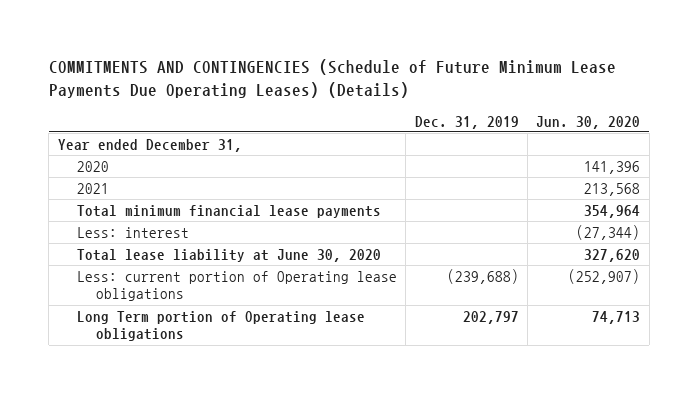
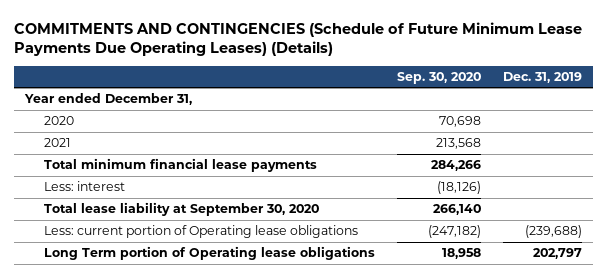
[536,115,641,129] Jun. 30, 2020 -> none
none -> [397,71,482,84] Sep. 30, 2020
[77,248,382,262] Total lease liability at June 30, 2020 -> [44,202,320,217] Total lease liability at September 30, 2020

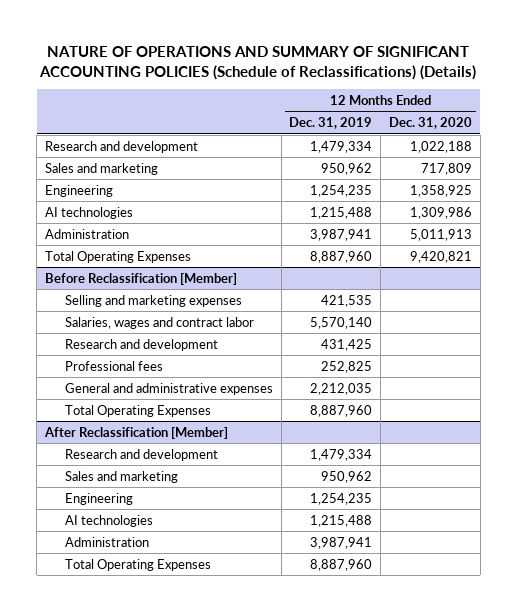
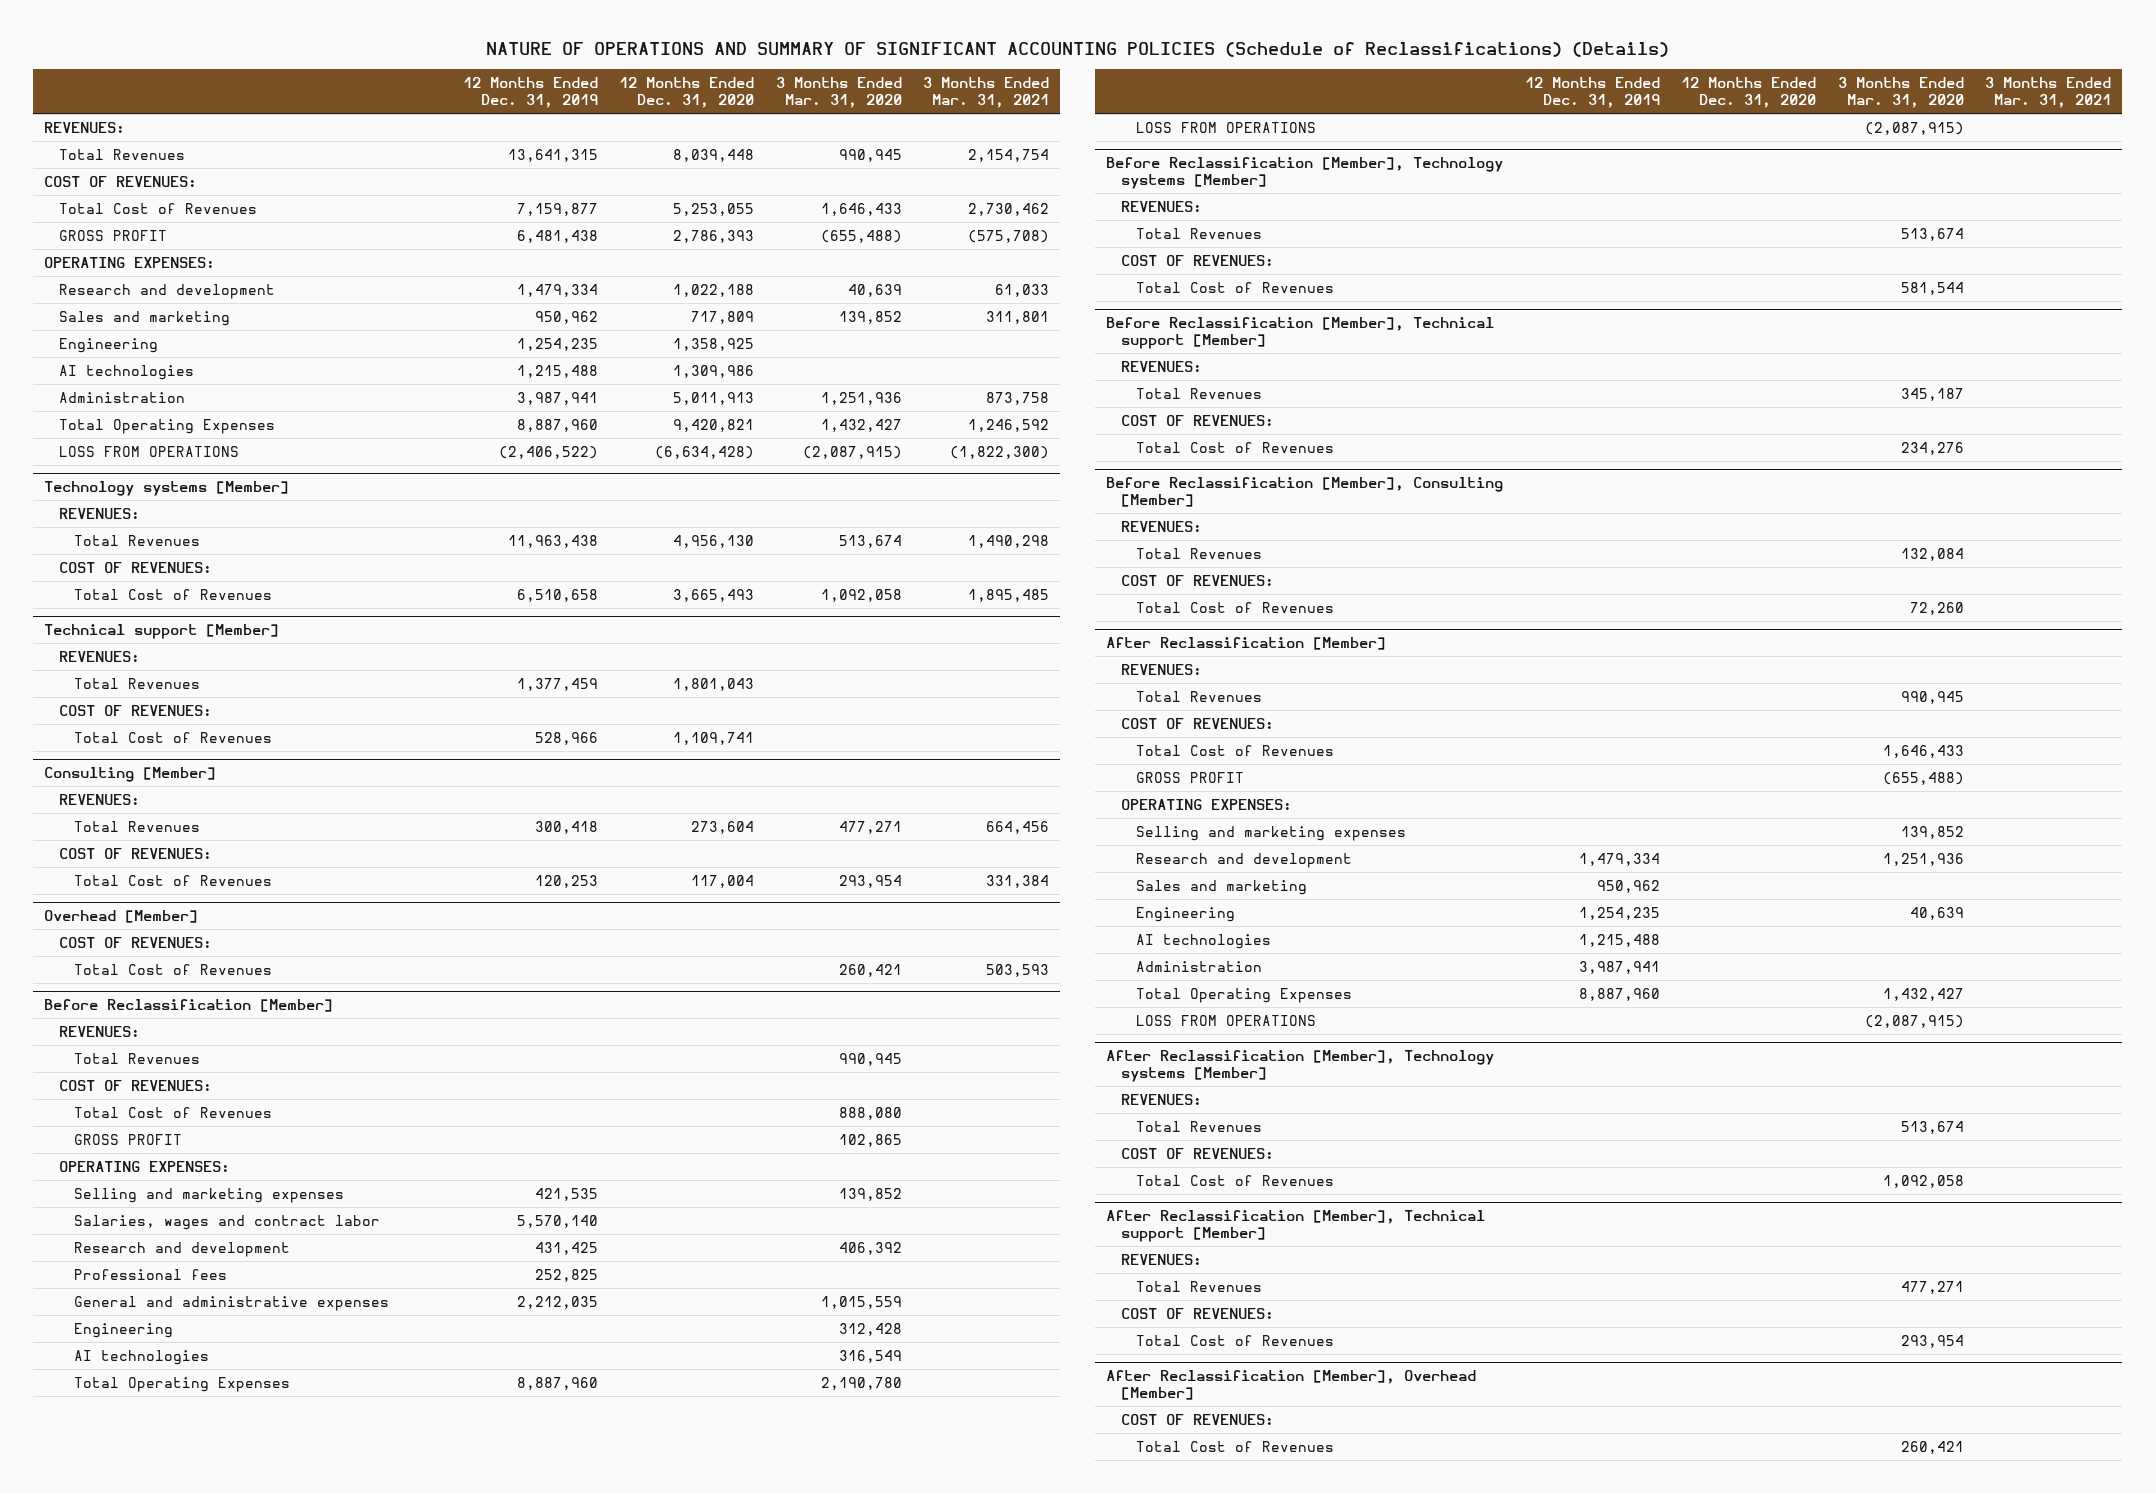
none -> [775,77,902,109] 3 Months Ended Mar. 31, 2020
none -> [923,77,1050,109] 3 Months Ended Mar. 31, 2021
none -> [44,121,126,133] REVENUES:
none -> [59,148,186,160] Total Revenues
none -> [44,175,198,187] COST OF REVENUES:
none -> [59,202,258,214] Total Cost of Revenues
none -> [59,229,168,241] GROSS PROFIT
none -> [44,256,216,268] OPERATING EXPENSES:
none -> [59,445,240,457] LOSS FROM OPERATIONS
none -> [44,481,290,497] Technology systems [Member]
none -> [59,507,141,519] REVENUES:
none -> [74,534,201,546] Total Revenues
none -> [59,561,213,573] COST OF REVENUES:
none -> [74,588,273,600] Total Cost of Revenues
none -> [44,624,280,640] Technical support [Member]
none -> [59,650,141,662] REVENUES:
none -> [74,677,201,689] Total Revenues
none -> [59,704,213,716] COST OF REVENUES:
none -> [74,731,273,743] Total Cost of Revenues
none -> [44,767,217,783] Consulting [Member]
none -> [59,793,141,805] REVENUES:
none -> [74,820,201,832] Total Revenues
none -> [59,847,213,859] COST OF REVENUES:
none -> [74,874,273,886] Total Cost of Revenues
none -> [44,910,199,924] Overhead [Member]
none -> [59,936,213,948] COST OF REVENUES:
none -> [74,963,273,975] Total Cost of Revenues
none -> [59,1025,141,1037] REVENUES:
none -> [74,1052,201,1064] Total Revenues
none -> [59,1079,213,1091] COST OF REVENUES:
none -> [74,1106,273,1118] Total Cost of Revenues
none -> [74,1133,183,1145] GROSS PROFIT
none -> [59,1160,231,1172] OPERATING EXPENSES:
none -> [74,1322,174,1338] Engineering
none -> [74,1349,210,1365] AI technologies
none -> [1136,121,1317,133] LOSS FROM OPERATIONS
none -> [1106,157,1504,190] Before Reclassification [Member], Technology systems [Member]
none -> [1121,200,1203,212] REVENUES:
none -> [1136,227,1263,239] Total Revenues
none -> [1121,254,1275,266] COST OF REVENUES:
none -> [1136,281,1335,293] Total Cost of Revenues
none -> [1106,317,1495,350] Before Reclassification [Member], Technical support [Member]
none -> [1121,360,1203,372] REVENUES:
none -> [1136,387,1263,399] Total Revenues
none -> [1121,414,1275,426] COST OF REVENUES:
none -> [1136,441,1335,453] Total Cost of Revenues
none -> [1106,477,1504,508] Before Reclassification [Member], Consulting [Member]
none -> [1121,520,1203,532] REVENUES:
none -> [1136,547,1263,559] Total Revenues
none -> [1121,574,1275,586] COST OF REVENUES:
none -> [1136,601,1335,613] Total Cost of Revenues
none -> [1121,663,1203,675] REVENUES:
none -> [1136,690,1263,702] Total Revenues
none -> [1121,717,1275,729] COST OF REVENUES:
none -> [1136,744,1335,756] Total Cost of Revenues
none -> [1136,771,1245,783] GROSS PROFIT
none -> [1121,798,1293,810] OPERATING EXPENSES:
none -> [1136,825,1407,841] Selling and marketing expenses
none -> [1136,1014,1317,1026] LOSS FROM OPERATIONS
none -> [1106,1050,1495,1083] After Reclassification [Member], Technology systems [Member]
none -> [1121,1093,1203,1105] REVENUES:
none -> [1136,1120,1263,1132] Total Revenues
none -> [1121,1147,1275,1159] COST OF REVENUES:
none -> [1136,1174,1335,1186] Total Cost of Revenues
none -> [1106,1210,1486,1243] After Reclassification [Member], Technical support [Member]
none -> [1121,1253,1203,1265] REVENUES:
none -> [1136,1280,1263,1292] Total Revenues
none -> [1121,1307,1275,1319] COST OF REVENUES:
none -> [1136,1334,1335,1346] Total Cost of Revenues
none -> [1106,1370,1477,1401] After Reclassification [Member], Overhead [Member]
none -> [1121,1413,1275,1425] COST OF REVENUES:
none -> [1136,1440,1335,1452] Total Cost of Revenues

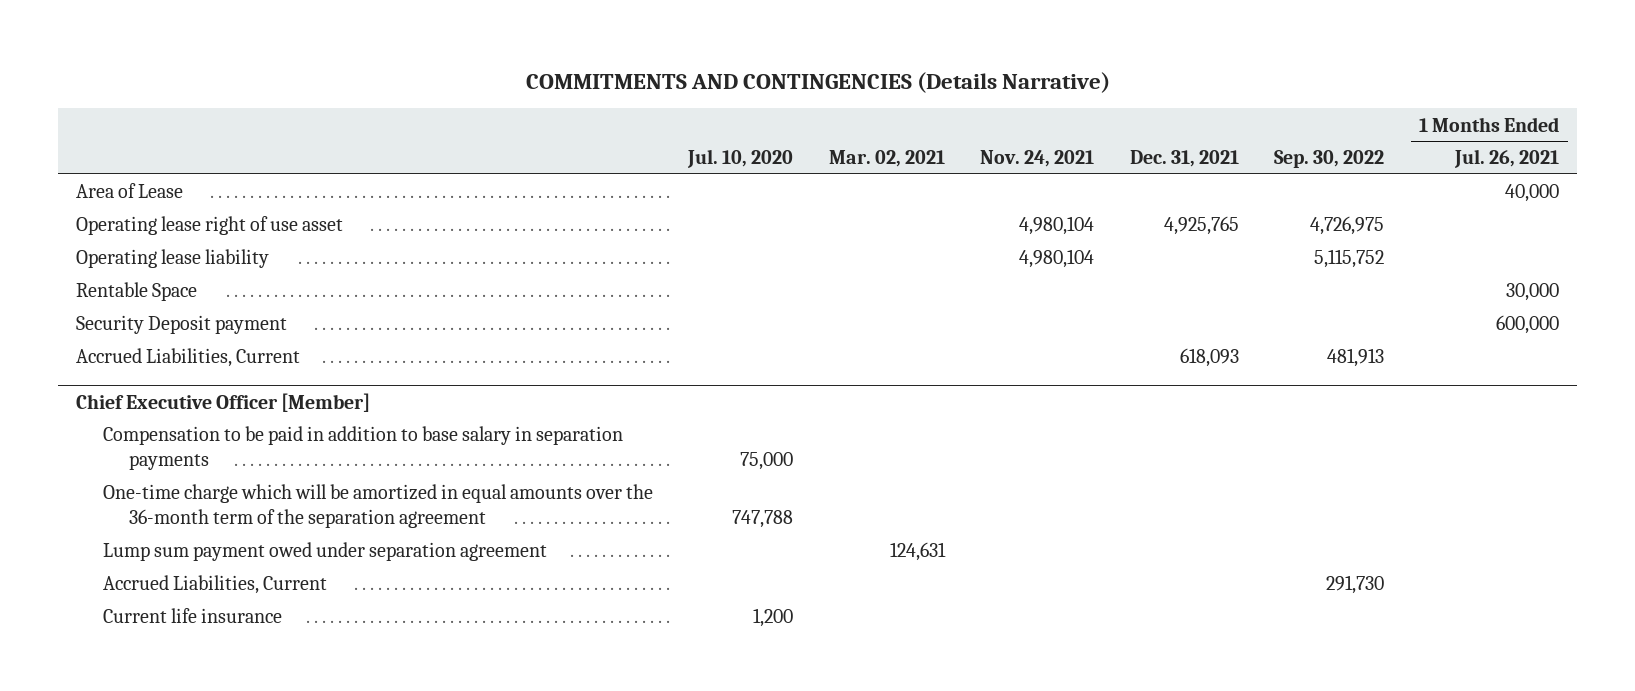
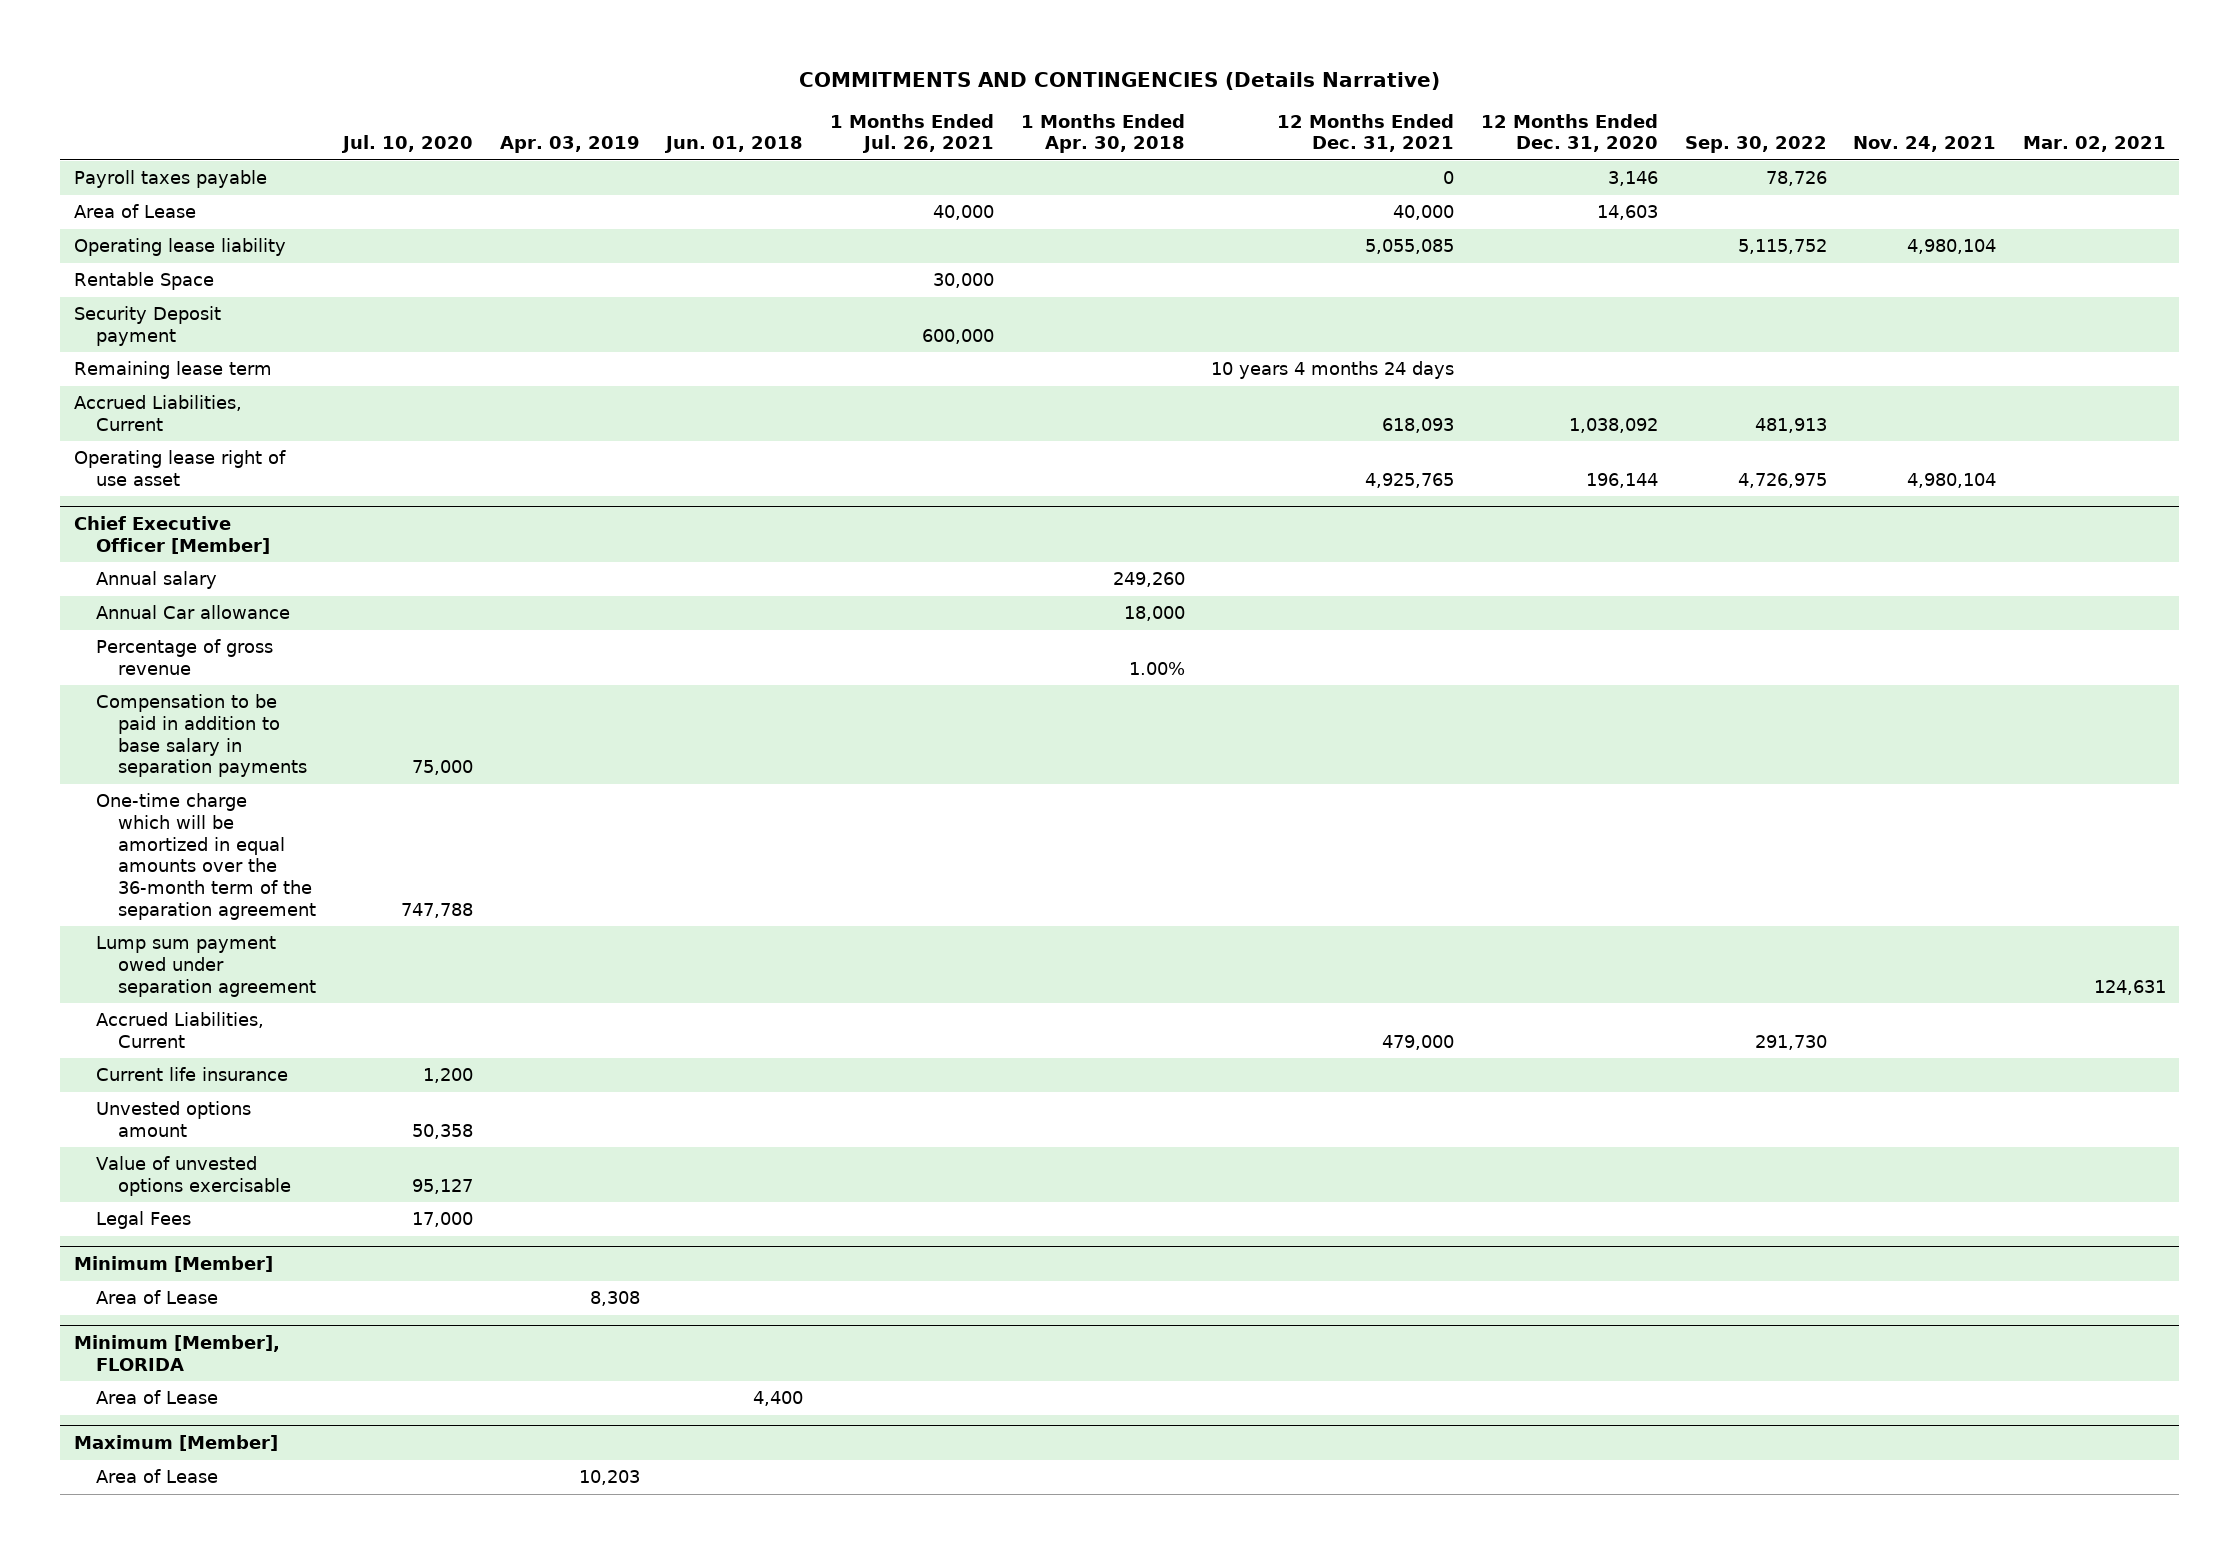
[1129,150,1239,168] Dec. 31, 2021 -> none
none -> [499,136,640,154] Apr. 03, 2019
none -> [664,136,804,154] Jun. 01, 2018
none -> [1020,113,1185,154] 1 Months Ended Apr. 30, 2018
none -> [1277,113,1455,153] 12 Months Ended Dec. 31, 2021
none -> [1481,113,1659,153] 12 Months Ended Dec. 31, 2020
none -> [73,170,267,189] Payroll taxes payable
none -> [73,361,272,380] Remaining lease term
[75,216,343,236] Operating lease right of use asset -> [73,450,286,486] Operating lease right of use asset
none -> [95,571,217,590] Annual salary
none -> [95,605,290,620] Annual Car allowance
none -> [95,639,273,675] Percentage of gross revenue
none -> [95,1101,251,1137] Unvested options amount
none -> [95,1156,292,1196] Value of unvested options exercisable
none -> [95,1211,191,1230] Legal Fees
none -> [73,1256,273,1273] Minimum [Member]
none -> [95,1290,218,1305] Area of Lease
none -> [73,1335,280,1371] Minimum [Member], FLORIDA
none -> [95,1390,218,1405] Area of Lease
none -> [73,1435,278,1452] Maximum [Member]
none -> [95,1469,218,1484] Area of Lease

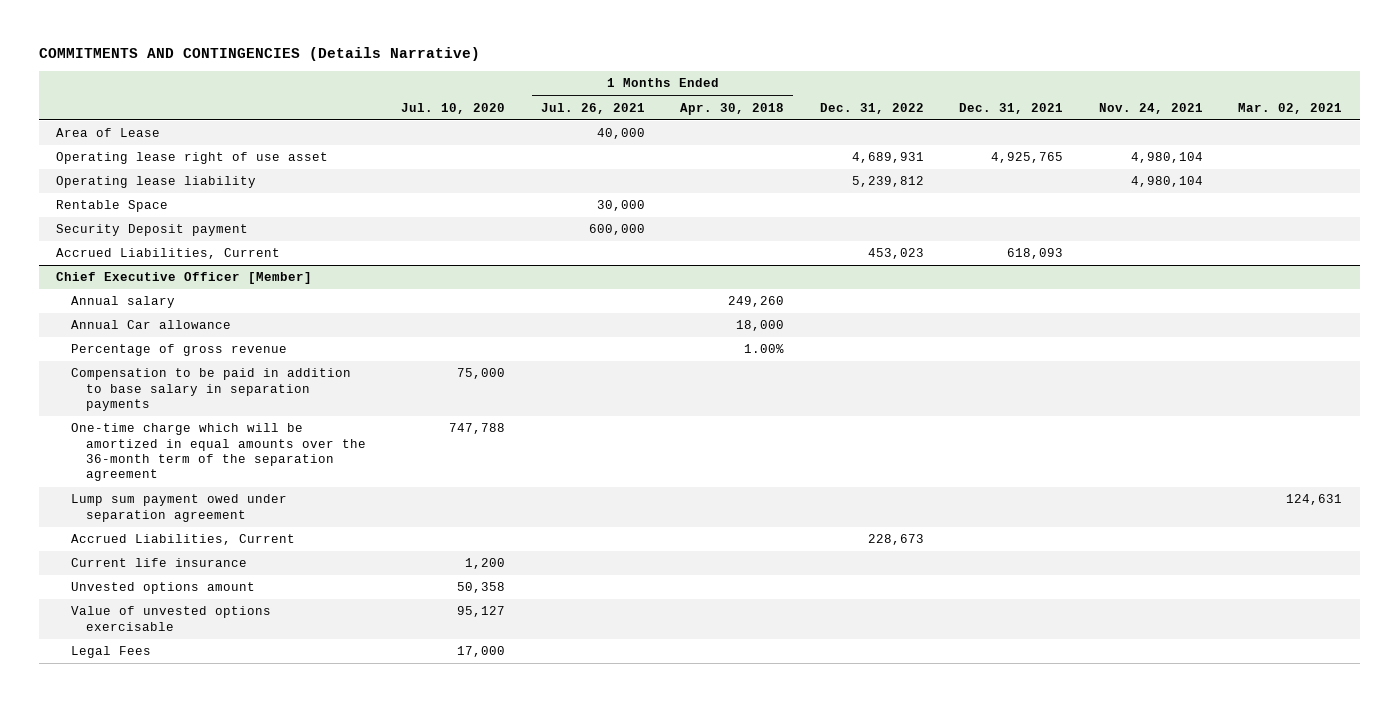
[499,136,640,154] Apr. 03, 2019 -> none
[664,136,804,154] Jun. 01, 2018 -> none
[1277,113,1455,153] 12 Months Ended Dec. 31, 2021 -> none
[1481,113,1659,153] 12 Months Ended Dec. 31, 2020 -> none
[1684,136,1827,154] Sep. 30, 2022 -> none
none -> [819,102,924,114] Dec. 31, 2022
none -> [959,102,1064,114] Dec. 31, 2021
[73,170,267,189] Payroll taxes payable -> none
[73,450,286,486] Operating lease right of use asset -> [56,152,329,165] Operating lease right of use asset
[73,361,272,380] Remaining lease term -> none
[73,1256,273,1273] Minimum [Member] -> none
[95,1290,218,1305] Area of Lease -> none
[73,1335,280,1371] Minimum [Member], FLORIDA -> none
[95,1390,218,1405] Area of Lease -> none
[73,1435,278,1452] Maximum [Member] -> none
[95,1469,218,1484] Area of Lease -> none

